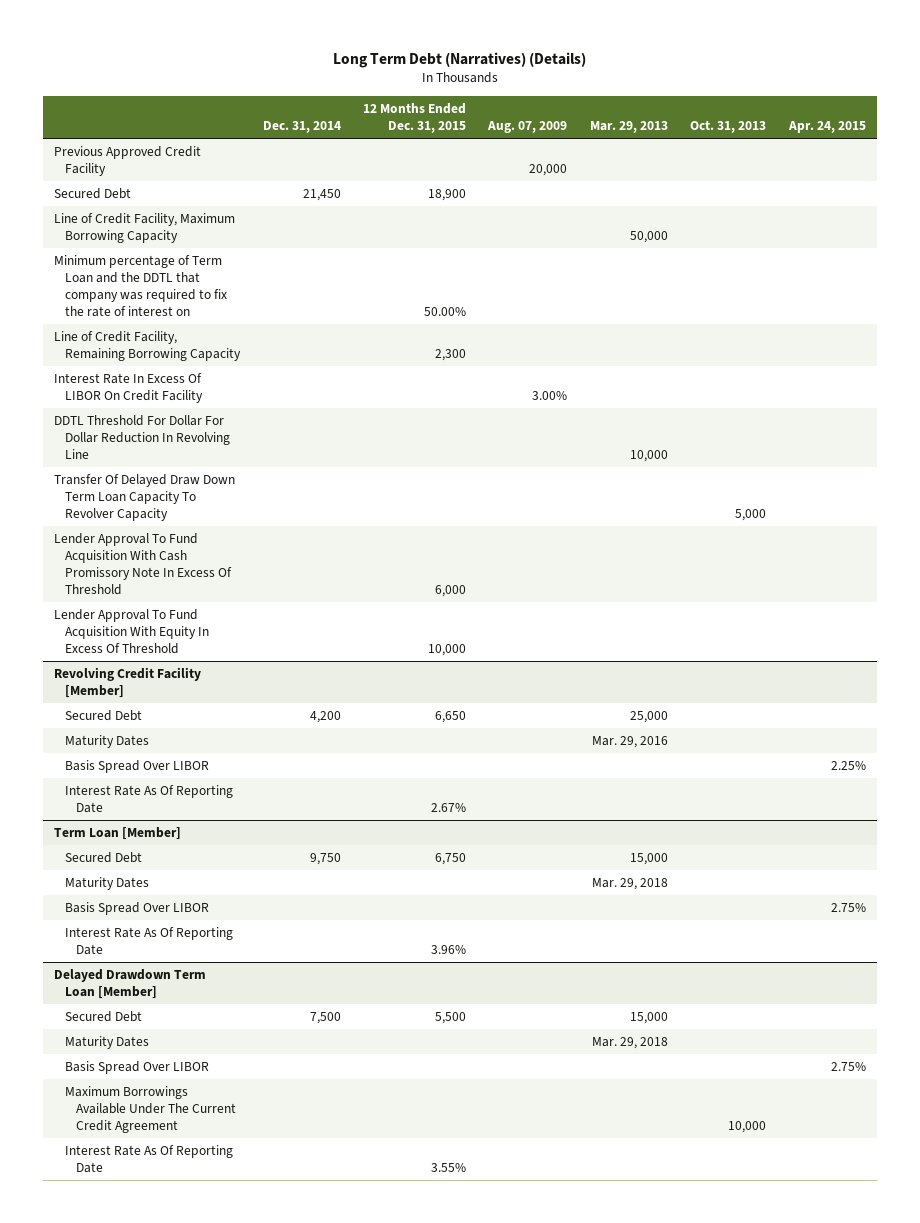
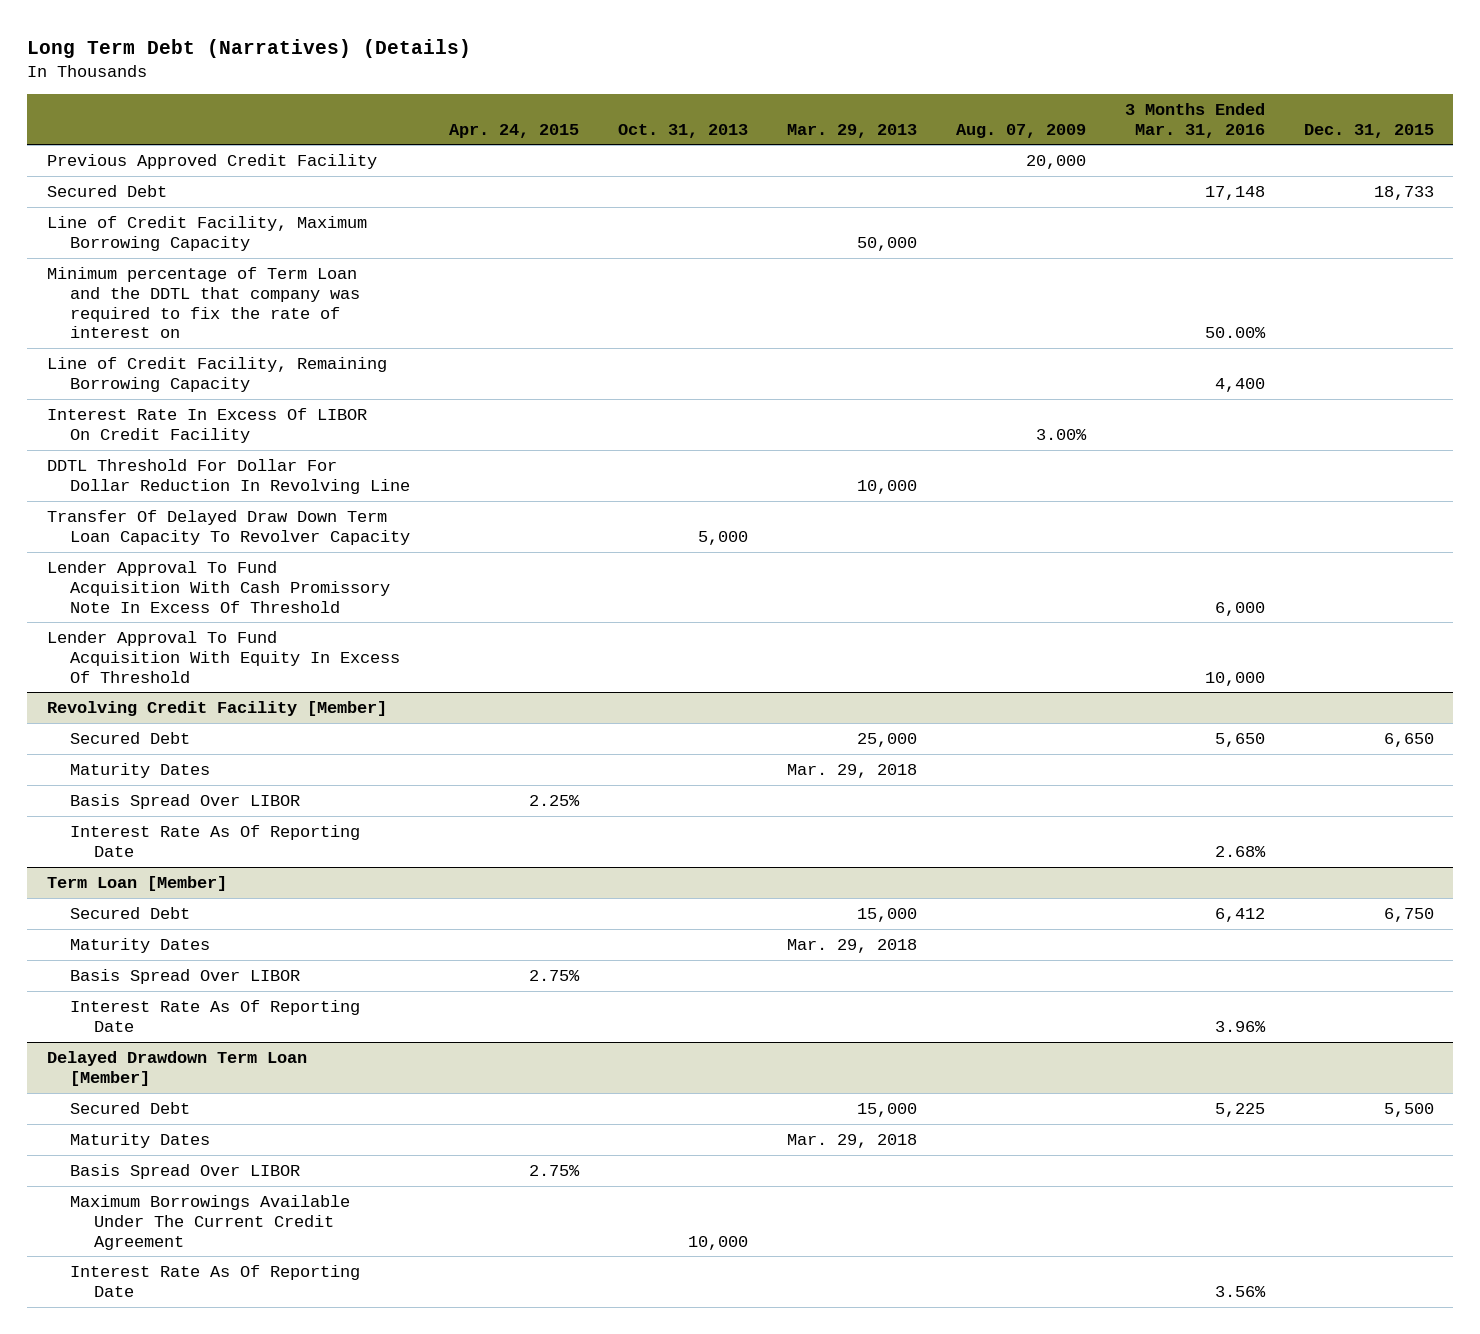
[262,121,341,134] Dec. 31, 2014 -> none
[363,103,467,134] 12 Months Ended Dec. 31, 2015 -> none
none -> [1124,102,1265,138] 3 Months Ended Mar. 31, 2016
none -> [1303,123,1434,138] Dec. 31, 2015
[591,736,668,749] Mar. 29, 2016 -> [786,764,917,779] Mar. 29, 2018

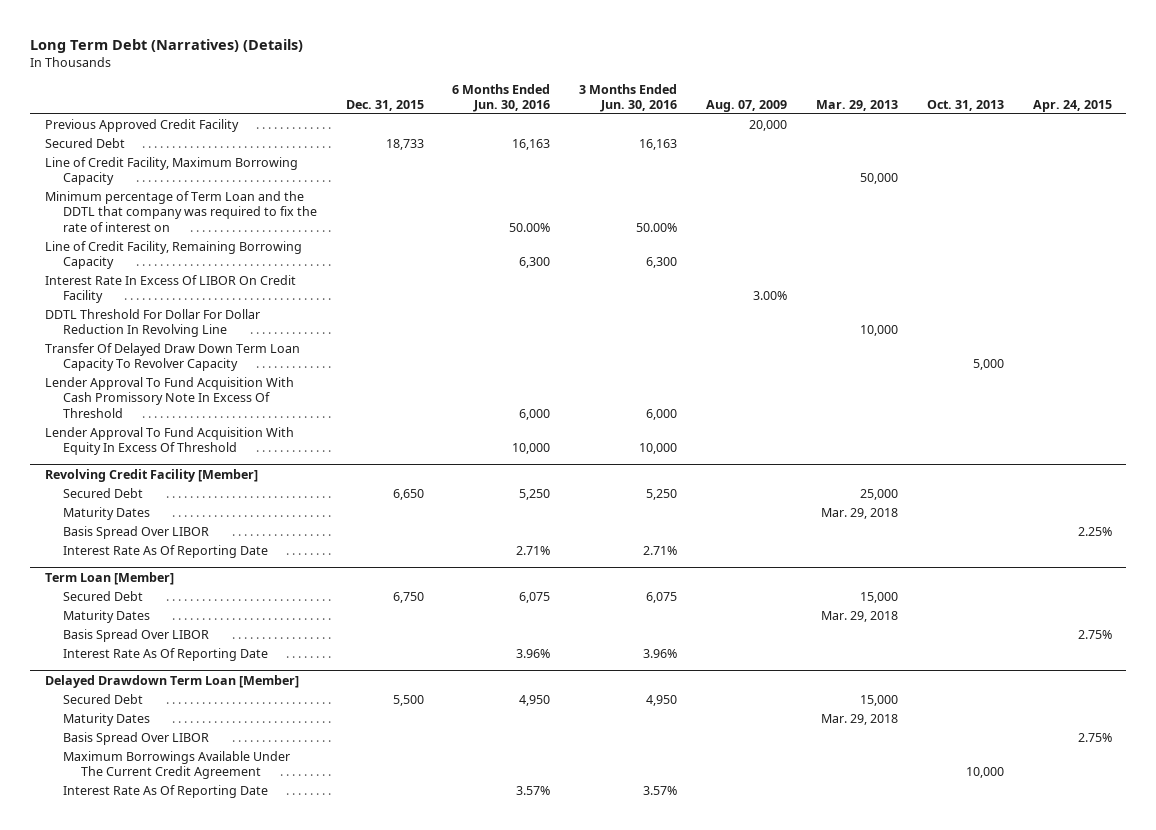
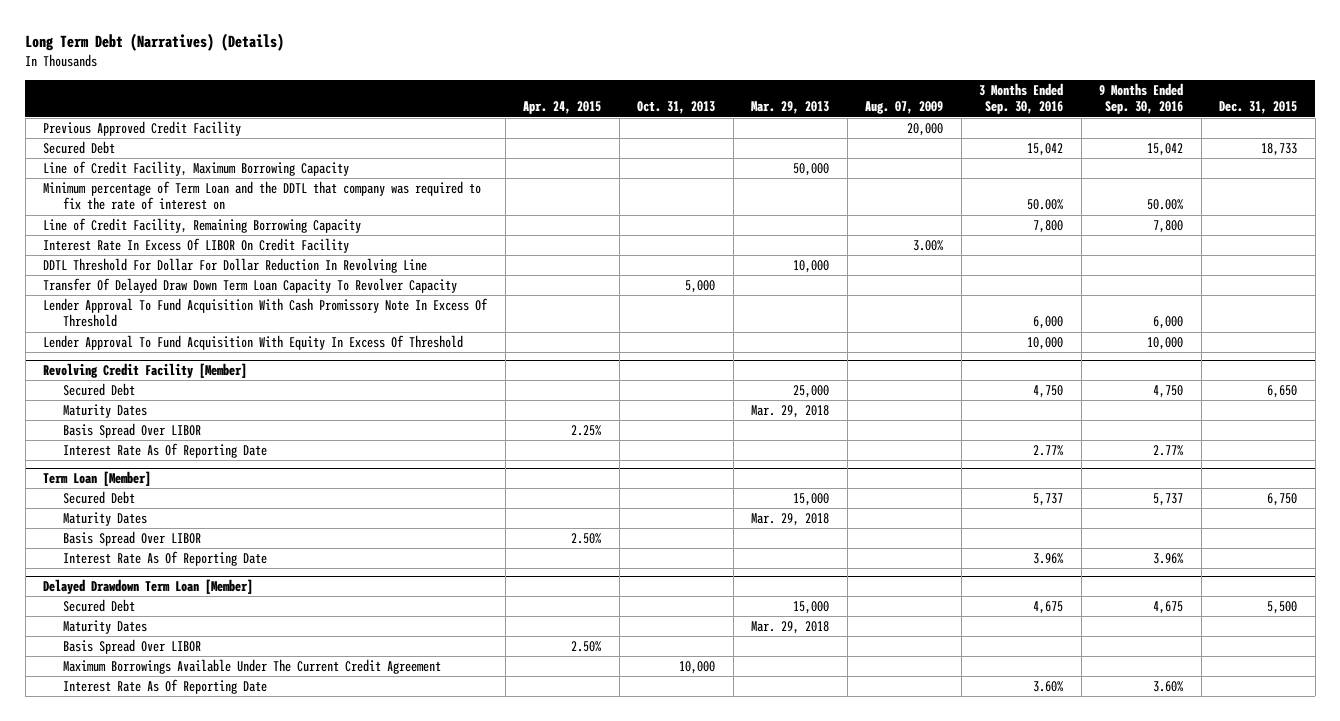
[452,83,551,112] 6 Months Ended Jun. 30, 2016 -> none
[579,83,678,112] 3 Months Ended Jun. 30, 2016 -> none
none -> [979,83,1064,115] 3 Months Ended Sep. 30, 2016
none -> [1099,83,1184,115] 9 Months Ended Sep. 30, 2016
[1077,630,1112,640] 2.75% -> [571,533,602,545] 2.50%
[1077,733,1112,743] 2.75% -> [571,641,602,653] 2.50%

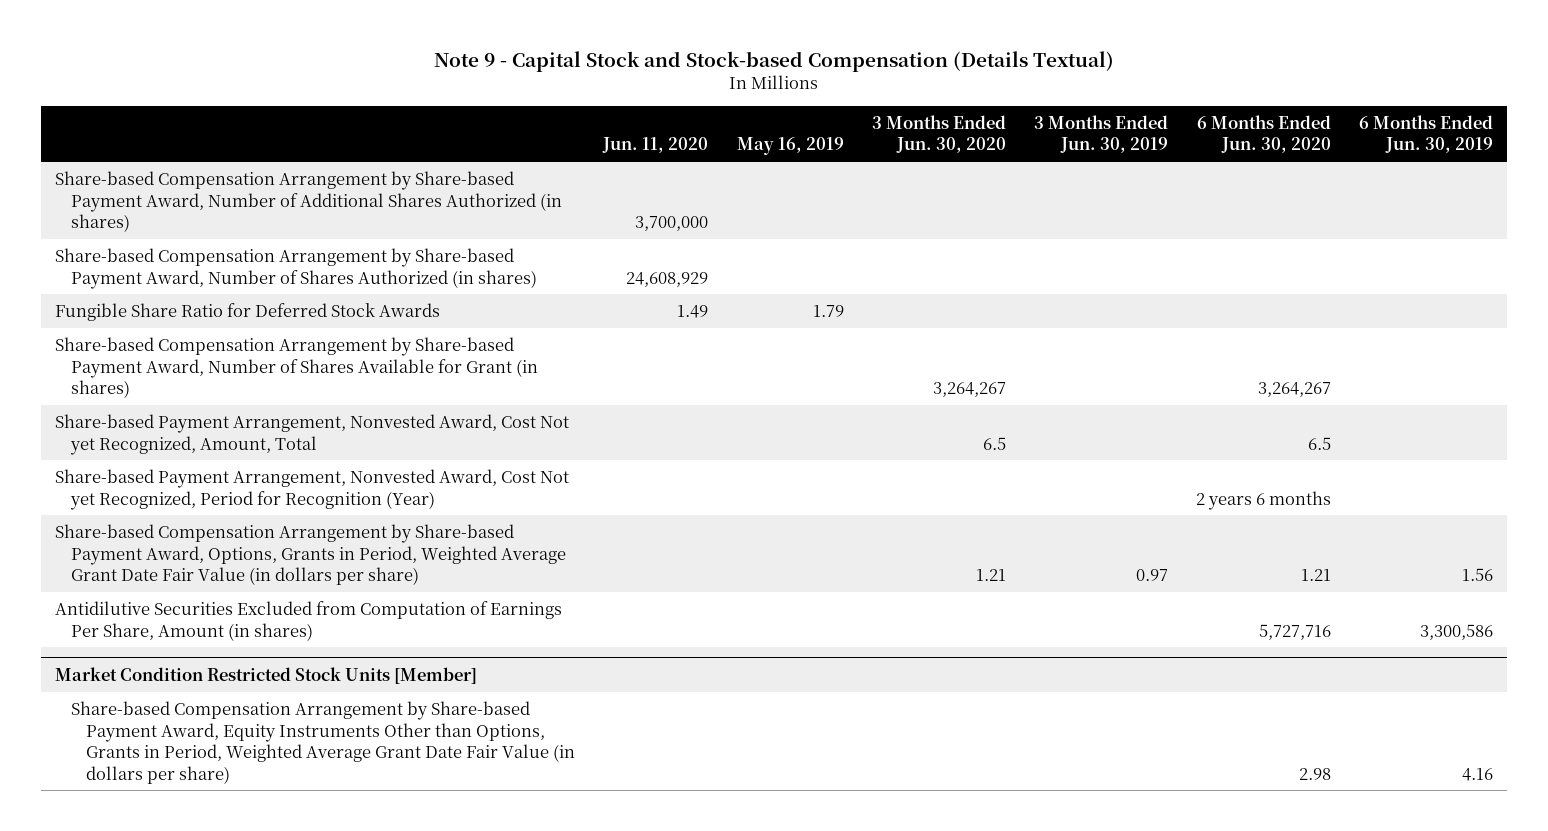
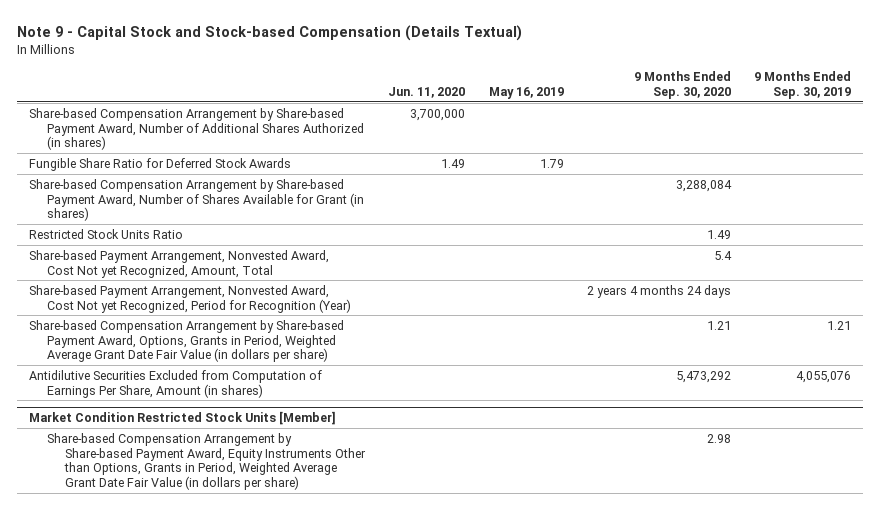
[871,114,1006,154] 3 Months Ended Jun. 30, 2020 -> none
[1033,114,1168,154] 3 Months Ended Jun. 30, 2019 -> none
[1197,114,1332,154] 6 Months Ended Jun. 30, 2020 -> none
[1359,114,1494,154] 6 Months Ended Jun. 30, 2019 -> none
none -> [633,71,731,100] 9 Months Ended Sep. 30, 2020
none -> [753,71,851,100] 9 Months Ended Sep. 30, 2019
[55,248,537,289] Share-based Compensation Arrangement by Share-based Payment Award, Number of Shares Authorized (in shares) -> none
none -> [28,228,183,239] Restricted Stock Units Ratio

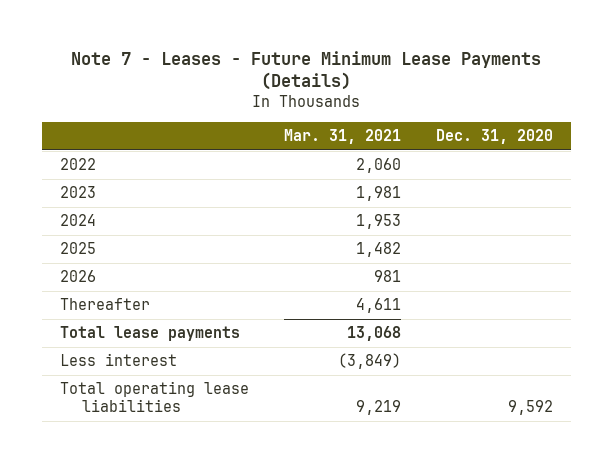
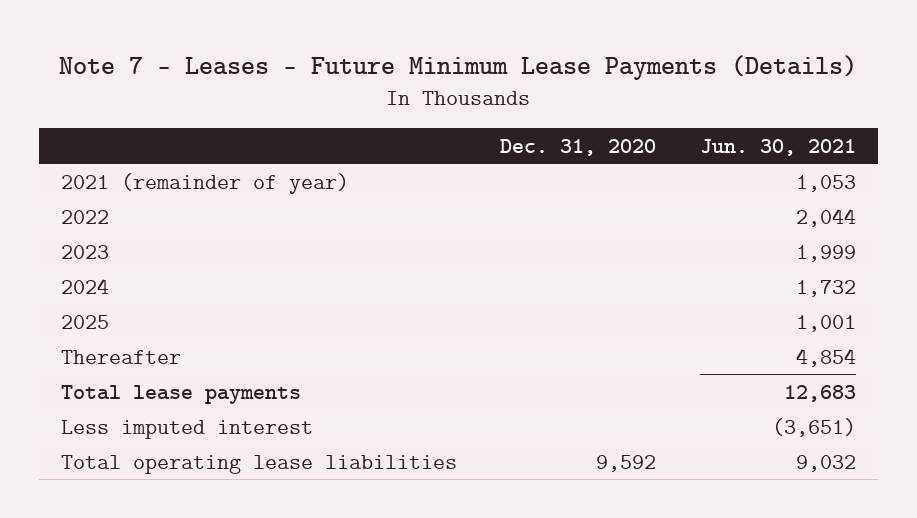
[283,129,401,145] Mar. 31, 2021 -> none
none -> [700,138,857,156] Jun. 30, 2021
none -> [60,172,349,194] 2021 (remainder of year)
[59,270,96,283] 2026 -> none
[59,353,177,367] Less interest -> [60,419,313,439] Less imputed interest

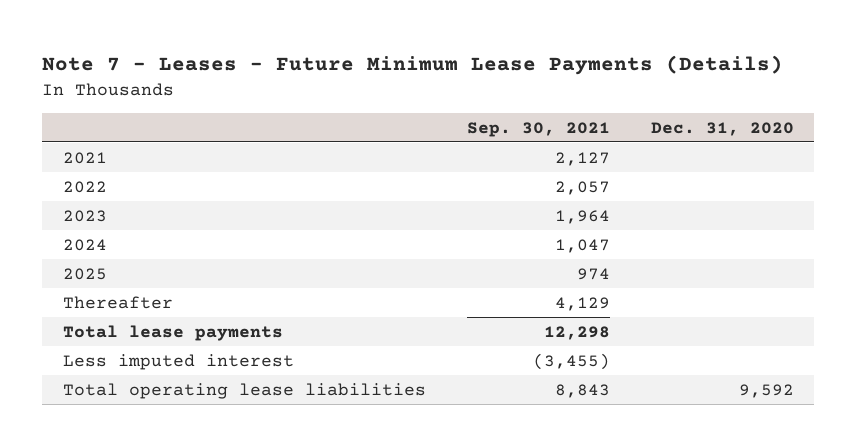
[700,138,857,156] Jun. 30, 2021 -> none
none -> [466,121,610,137] Sep. 30, 2021
[60,172,349,194] 2021 (remainder of year) -> [62,151,107,164] 2021

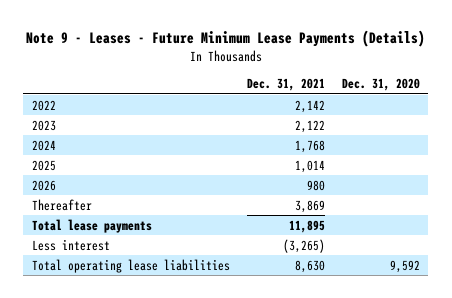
[42,55,784,76] Note 7 - Leases - Future Minimum Lease Payments (Details) -> [25,30,425,48] Note 9 - Leases - Future Minimum Lease Payments (Details)
[466,121,610,137] Sep. 30, 2021 -> none
none -> [246,78,325,92] Dec. 31, 2021
[62,151,107,164] 2021 -> none
none -> [31,179,56,191] 2026
[62,353,294,370] Less imputed interest -> [31,238,110,251] Less interest

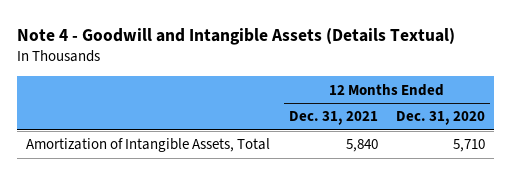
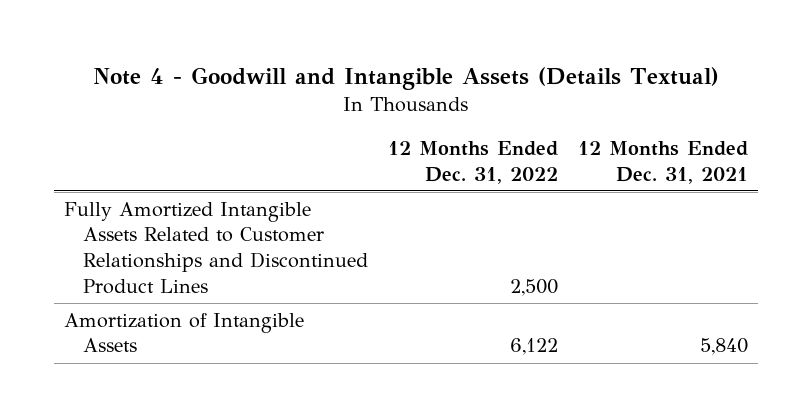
[396,111,486,126] Dec. 31, 2020 -> none
none -> [387,140,558,184] 12 Months Ended Dec. 31, 2022
none -> [63,201,368,294] Fully Amortized Intangible Assets Related to Customer Relationships and Discontinued Product Lines
[26,138,271,153] Amortization of Intangible Assets, Total -> [63,312,304,353] Amortization of Intangible Assets

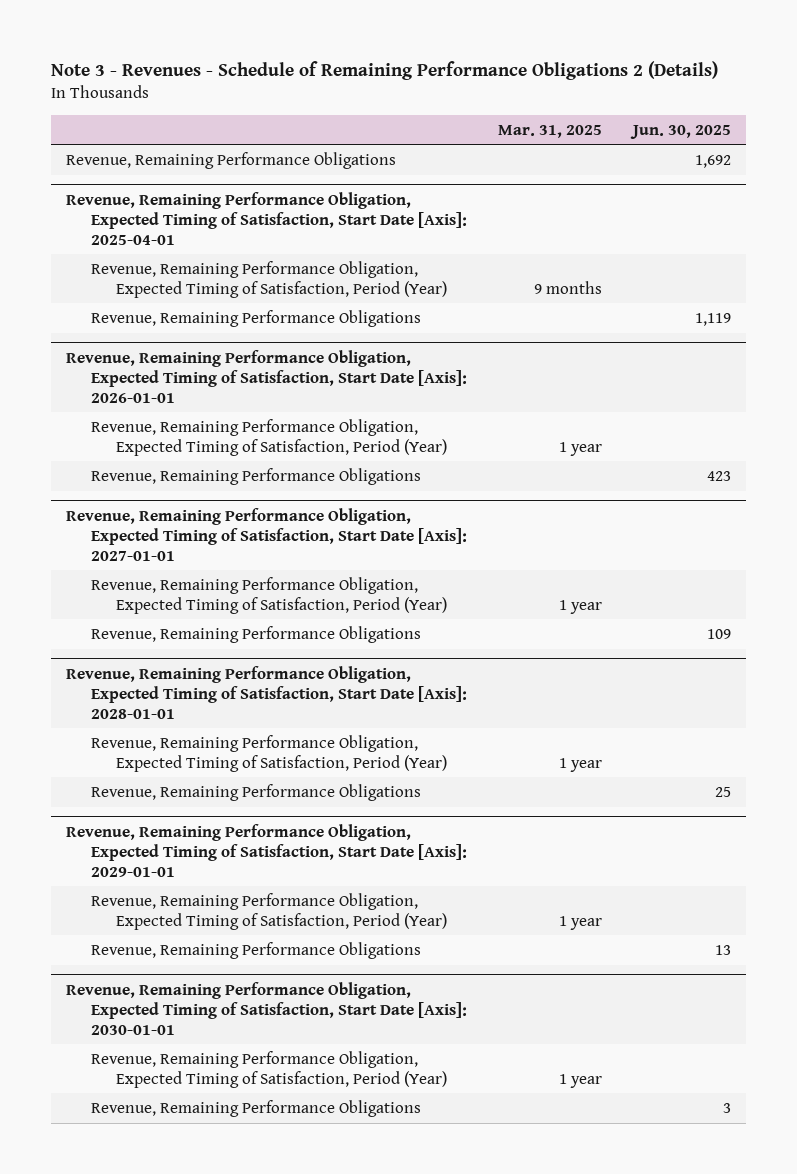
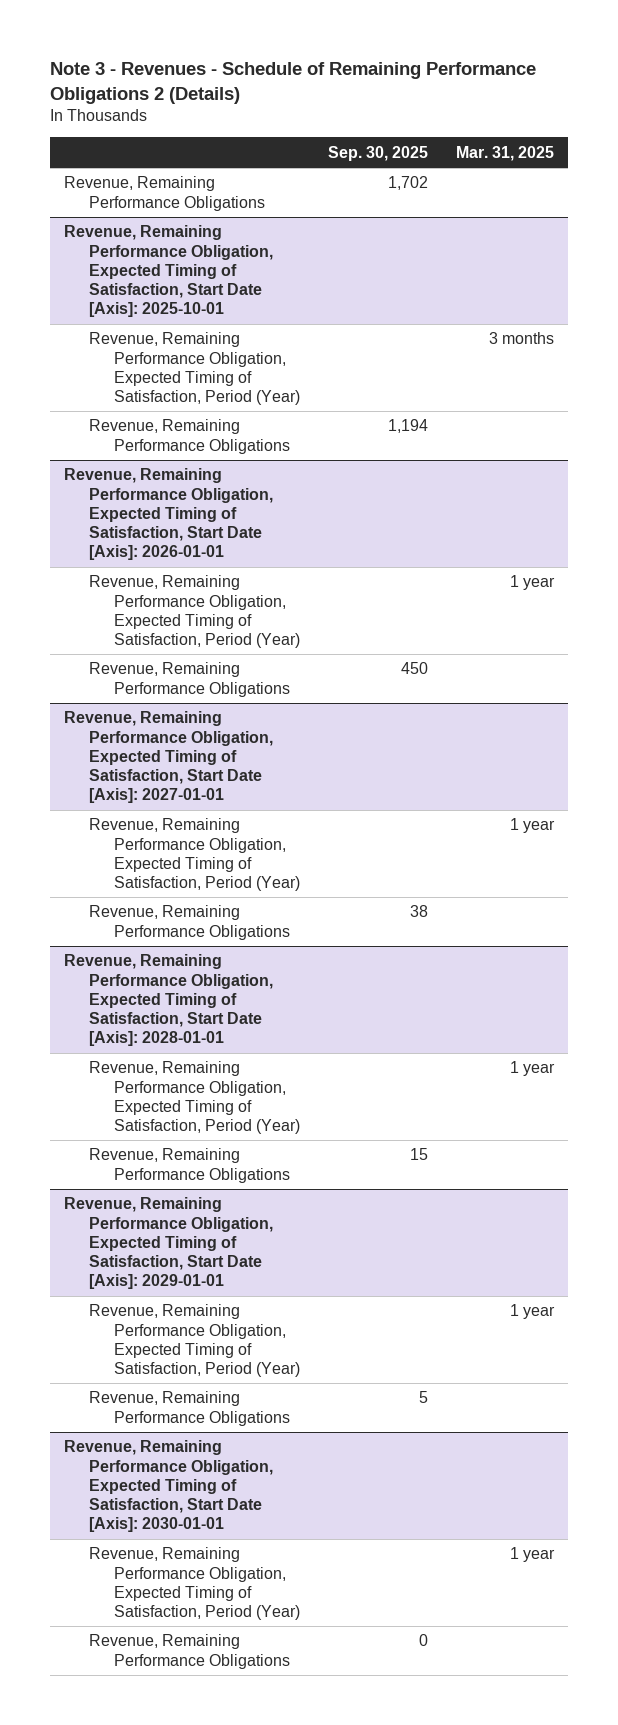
[629,124,731,139] Jun. 30, 2025 -> none
none -> [327,145,428,161] Sep. 30, 2025
[66,191,467,245] Revenue, Remaining Performance Obligation, Expected Timing of Satisfaction, Start Date [Axis]: 2025-04-01 -> none
[90,260,447,298] Revenue, Remaining Performance Obligation, Expected Timing of Satisfaction, Period (Year) -> none
[90,309,421,327] Revenue, Remaining Performance Obligations -> none
none -> [64,225,274,318] Revenue, Remaining Performance Obligation, Expected Timing of Satisfaction, Start Date [Axis]: 2025-10-01
none -> [89,332,301,406] Revenue, Remaining Performance Obligation, Expected Timing of Satisfaction, Period (Year)
none -> [89,419,291,454] Revenue, Remaining Performance Obligations

